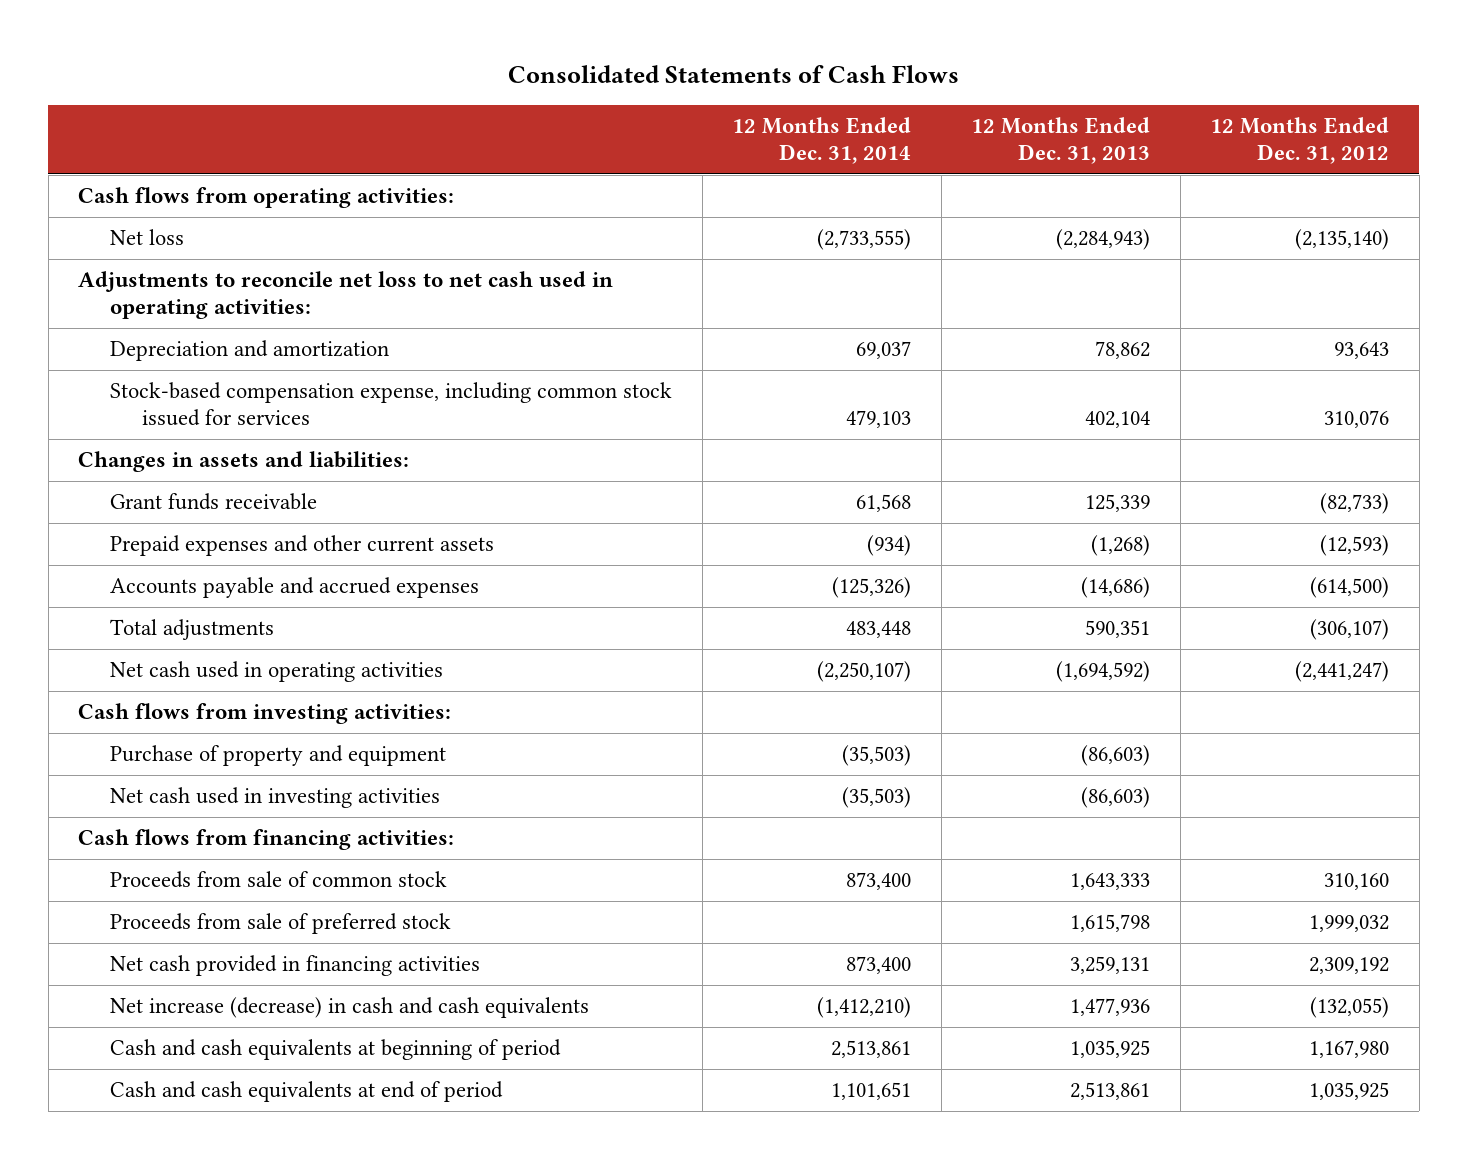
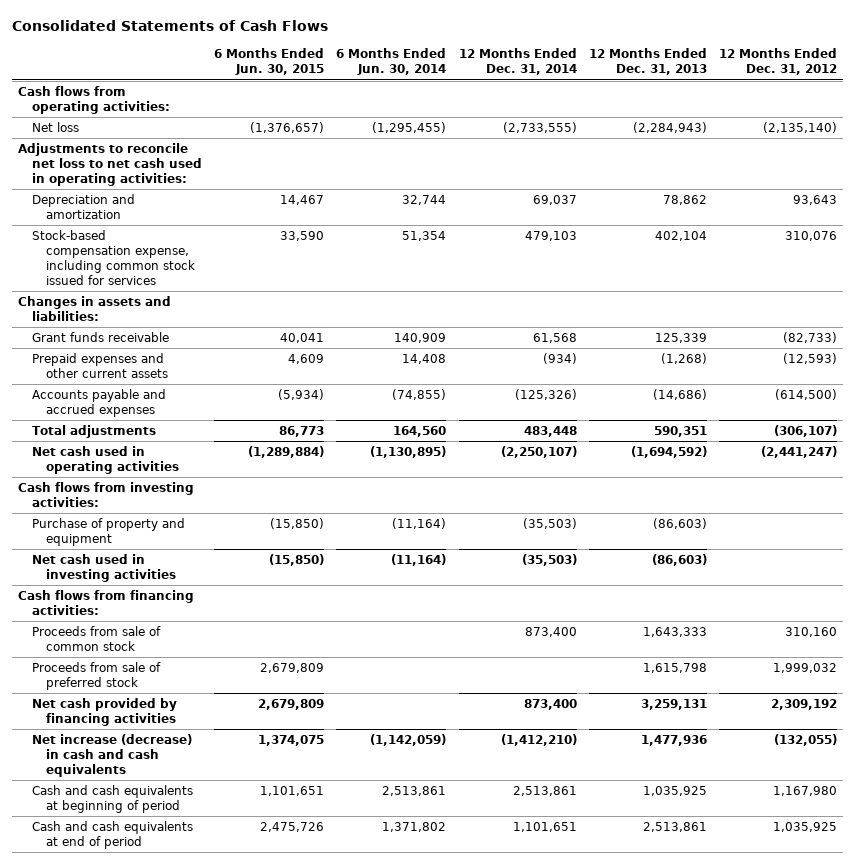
none -> [214,48,325,76] 6 Months Ended Jun. 30, 2015
none -> [336,48,447,76] 6 Months Ended Jun. 30, 2014
[110,955,481,977] Net cash provided in financing activities -> [32,697,178,726] Net cash provided by financing activities

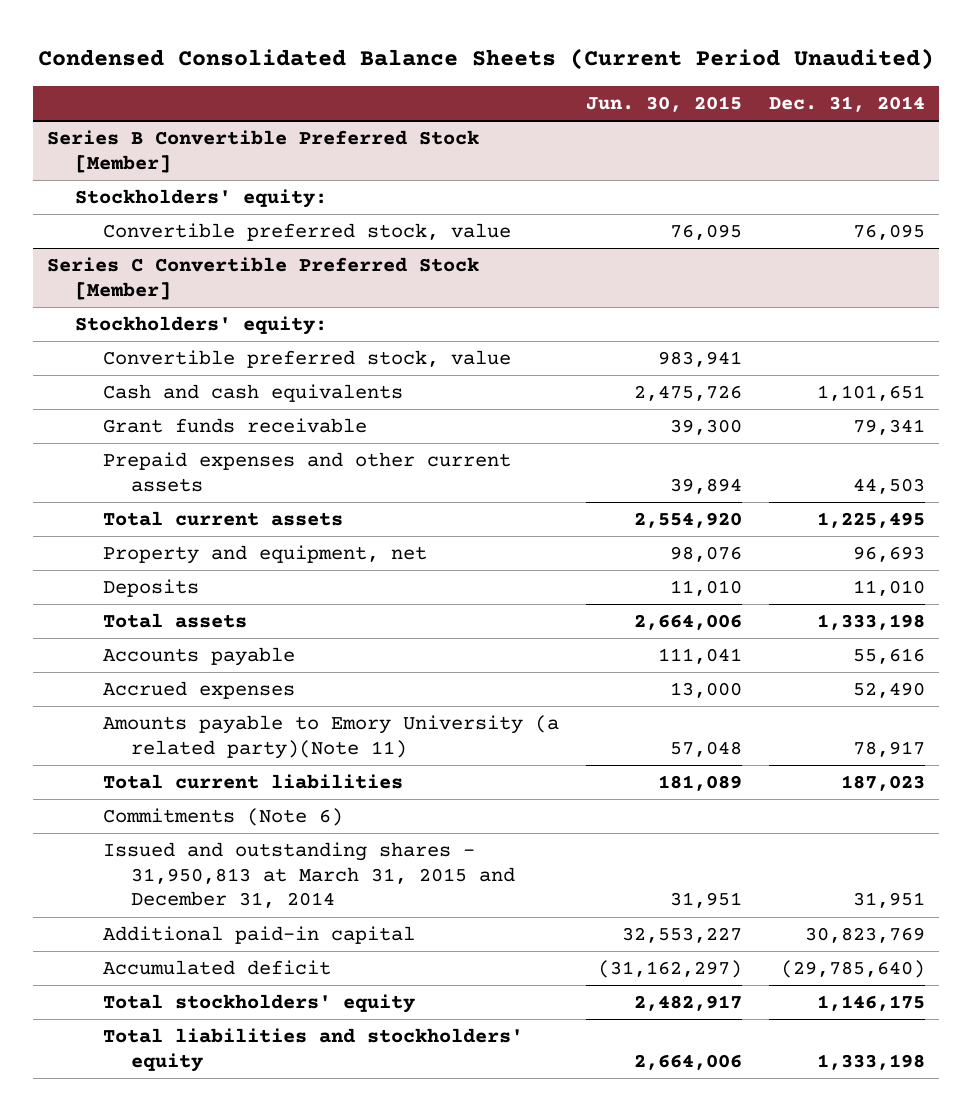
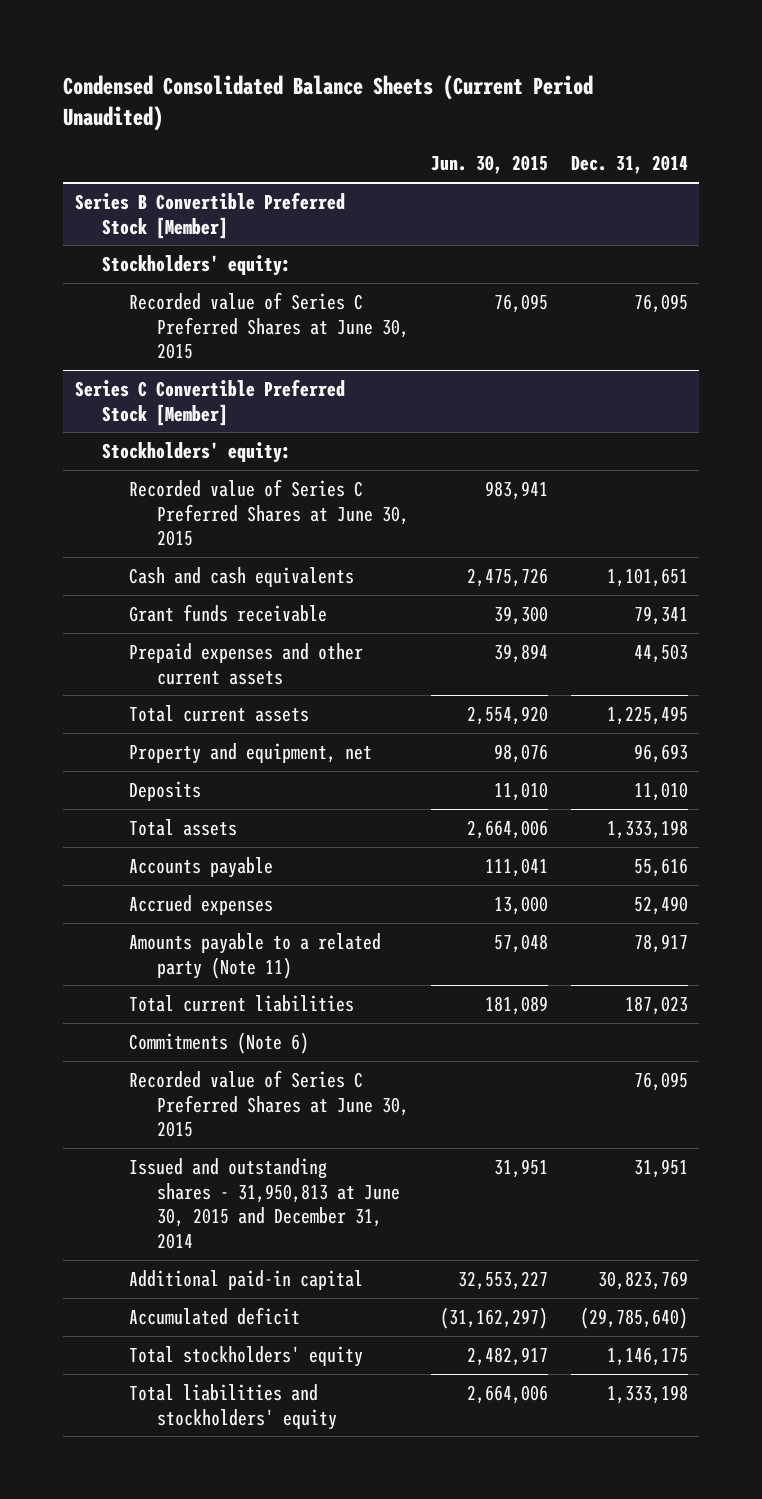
[102,223,511,242] Convertible preferred stock, value -> [129,291,409,360] Recorded value of Series C Preferred Shares at June 30, 2015
[102,350,511,369] Convertible preferred stock, value -> [129,478,409,547] Recorded value of Series C Preferred Shares at June 30, 2015
[102,715,559,759] Amounts payable to Emory University (a related party)(Note 11) -> [129,932,382,979] Amounts payable to a related party (Note 11)
none -> [129,1069,409,1138] Recorded value of Series C Preferred Shares at June 30, 2015
[102,842,515,909] Issued and outstanding shares - 31,950,813 at March 31, 2015 and December 31, 2014 -> [129,1157,400,1250] Issued and outstanding shares - 31,950,813 at June 30, 2015 and December 31, 2014

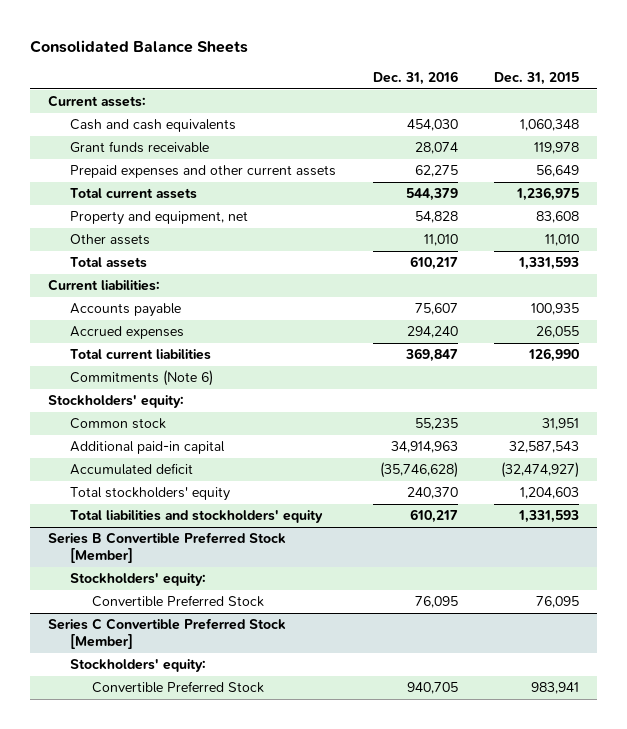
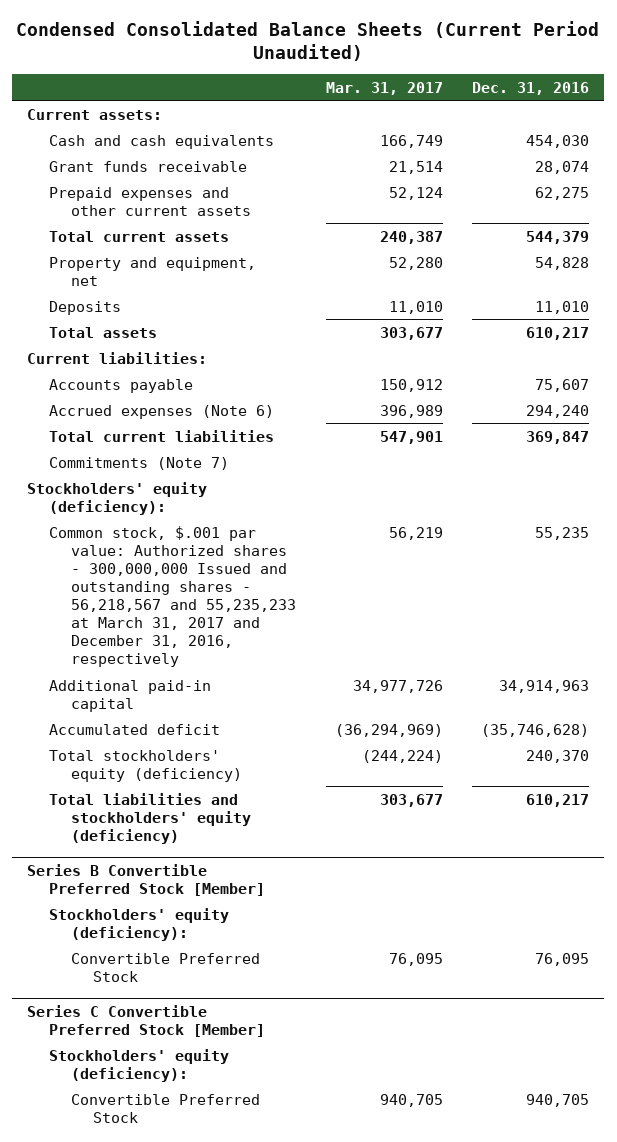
[30,40,249,54] Consolidated Balance Sheets -> [16,20,600,62] Condensed Consolidated Balance Sheets (Current Period Unaudited)
[493,72,579,86] Dec. 31, 2015 -> none
none -> [325,81,443,95] Mar. 31, 2017
[70,234,151,246] Other assets -> [48,300,121,315] Deposits
[70,326,185,340] Accrued expenses -> [48,404,274,419] Accrued expenses (Note 6)
[70,370,214,387] Commitments (Note 6) -> [48,456,229,470] Commitments (Note 7)
[48,395,185,409] Stockholders' equity: -> [27,481,208,515] Stockholders' equity (deficiency):
[70,418,167,430] Common stock -> [48,525,296,668] Common stock, $.001 par value: Authorized shares - 300,000,000 Issued and outstanding shares - 56,218,567 and 55,235,233 at March 31, 2017 and December 31, 2016, respectively
[70,487,231,502] Total stockholders' equity -> [48,749,242,782] Total stockholders' equity (deficiency)
[70,510,324,524] Total liabilities and stockholders' equity -> [48,792,251,844] Total liabilities and stockholders' equity (deficiency)
[70,573,207,587] Stockholders' equity: -> [48,907,229,941] Stockholders' equity (deficiency):
[70,659,207,673] Stockholders' equity: -> [48,1048,229,1082] Stockholders' equity (deficiency):

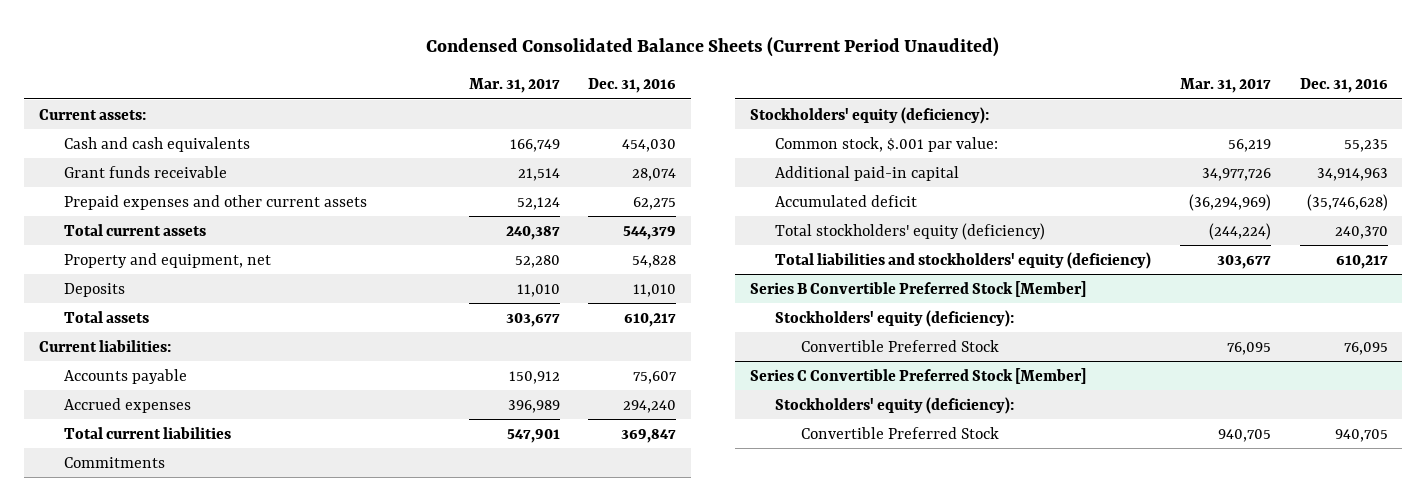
[48,404,274,419] Accrued expenses (Note 6) -> [63,397,191,413] Accrued expenses
[48,456,229,470] Commitments (Note 7) -> [63,456,165,468] Commitments
[48,525,296,668] Common stock, $.001 par value: Authorized shares - 300,000,000 Issued and outstanding shares - 56,218,567 and 55,235,233 at March 31, 2017 and December 31, 2016, respectively -> [775,136,999,152] Common stock, $.001 par value:

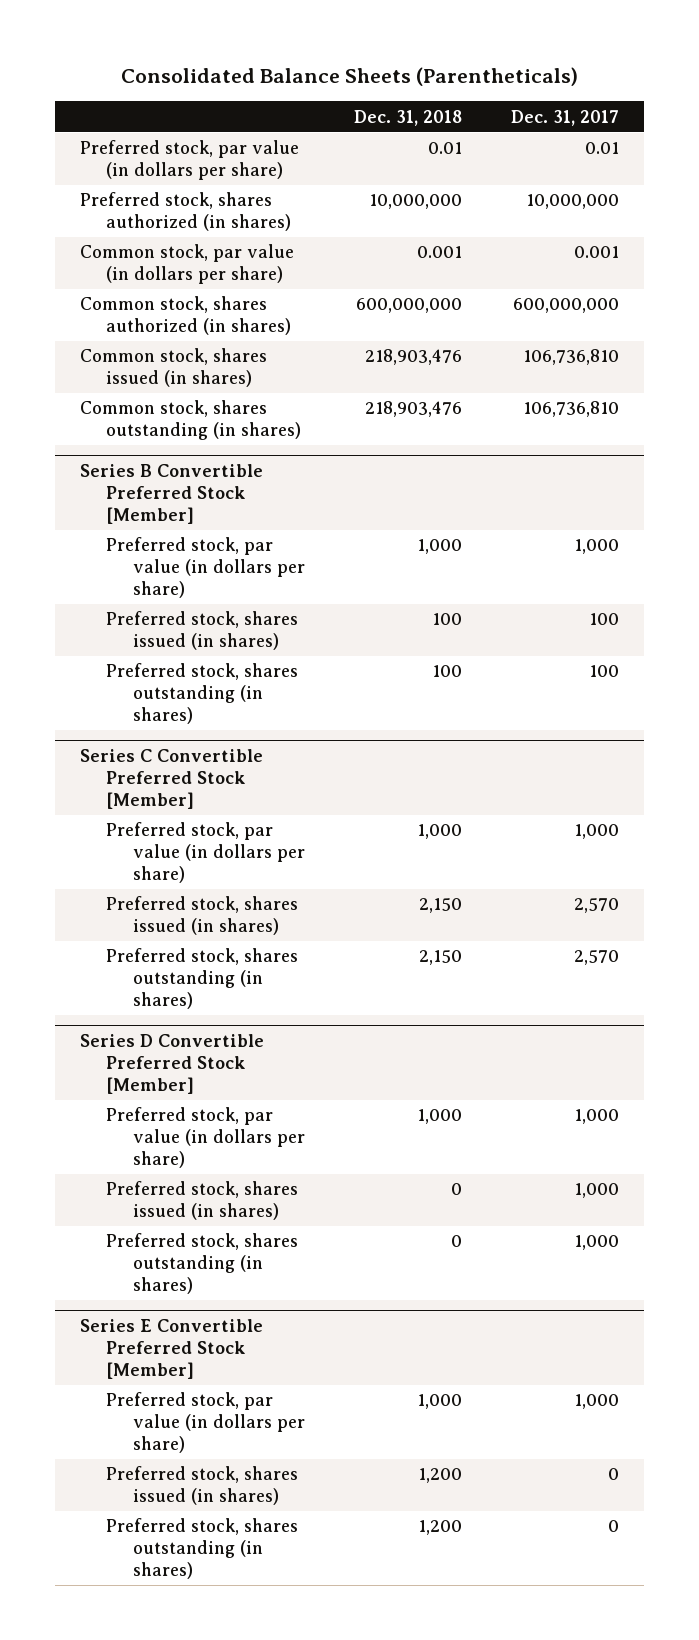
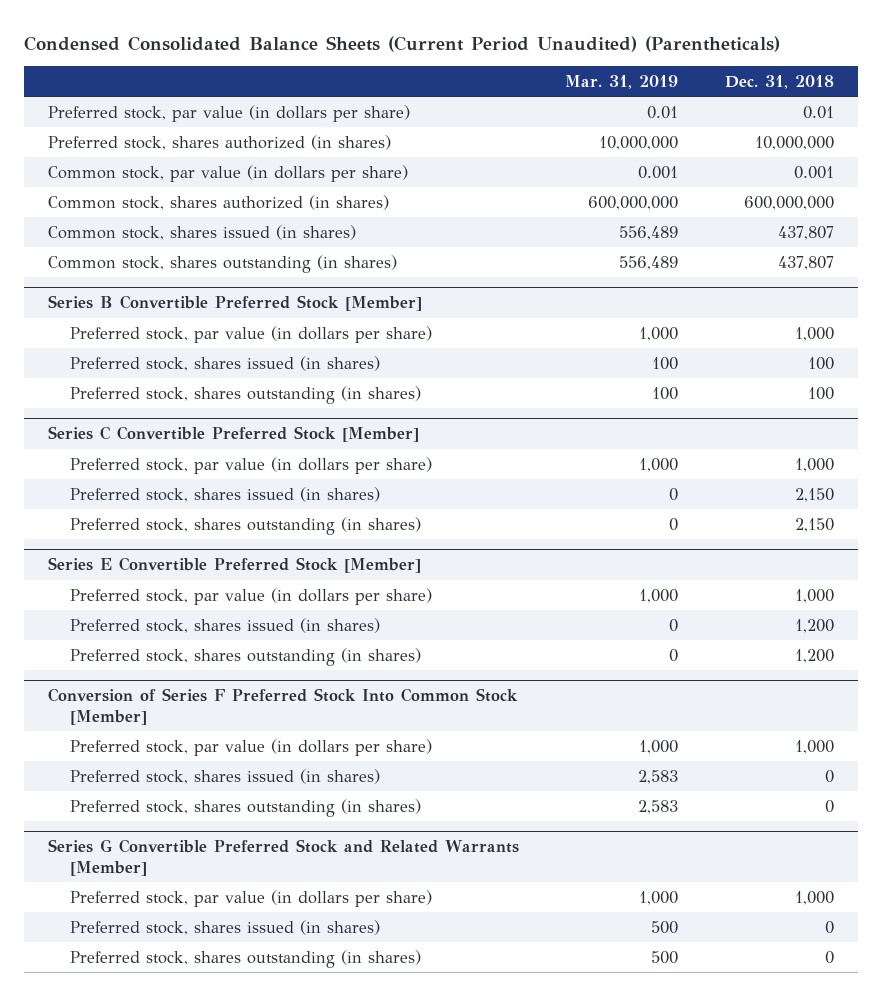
[120,67,578,87] Consolidated Balance Sheets (Parentheticals) -> [24,35,781,52] Condensed Consolidated Balance Sheets (Current Period Unaudited) (Parentheticals)
[511,109,620,126] Dec. 31, 2017 -> none
none -> [565,74,679,89] Mar. 31, 2019
[365,349,463,366] 218,903,476 -> [778,225,835,240] 437,807
[365,401,463,418] 218,903,476 -> [778,255,835,270] 437,807
[79,1034,264,1094] Series D Convertible Preferred Stock [Member] -> none
[106,1107,306,1168] Preferred stock, par value (in dollars per share) -> none
[106,1181,299,1221] Preferred stock, shares issued (in shares) -> none
[106,1233,299,1294] Preferred stock, shares outstanding (in shares) -> none
none -> [47,688,518,725] Conversion of Series F Preferred Stock Into Common Stock [Member]
none -> [69,738,432,756] Preferred stock, par value (in dollars per share)
none -> [69,768,380,784] Preferred stock, shares issued (in shares)
none -> [69,798,421,817] Preferred stock, shares outstanding (in shares)
none -> [47,839,519,876] Series G Convertible Preferred Stock and Related Warrants [Member]
none -> [69,889,432,907] Preferred stock, par value (in dollars per share)
none -> [69,919,380,935] Preferred stock, shares issued (in shares)
none -> [69,949,421,968] Preferred stock, shares outstanding (in shares)

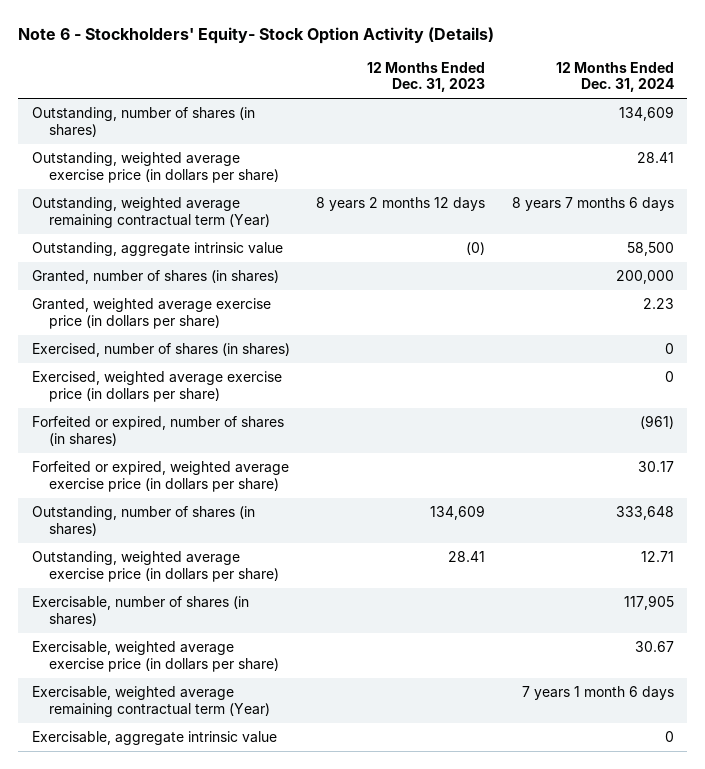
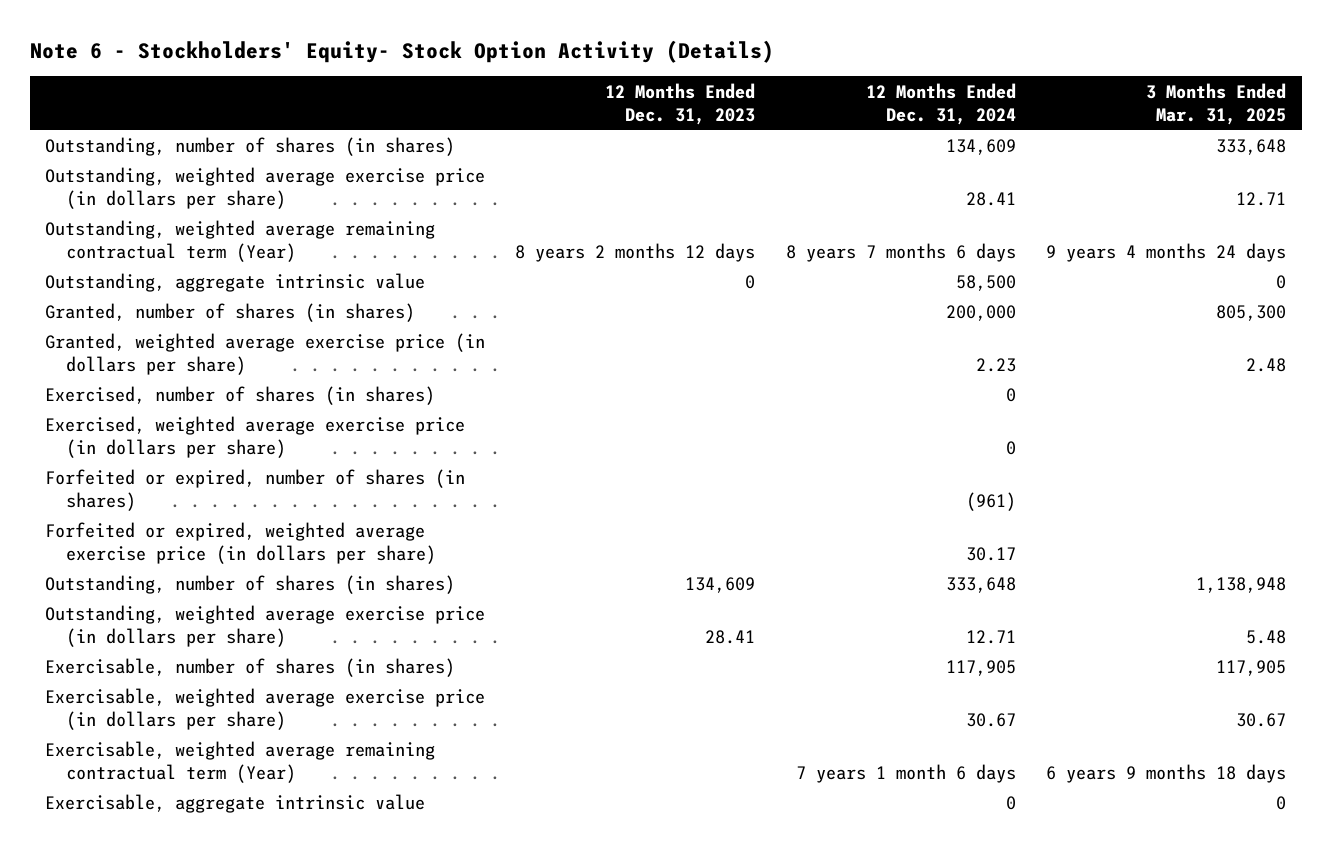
none -> [1146,82,1287,125] 3 Months Ended Mar. 31, 2025
[466,241,486,255] (0) -> [745,274,756,289] 0

